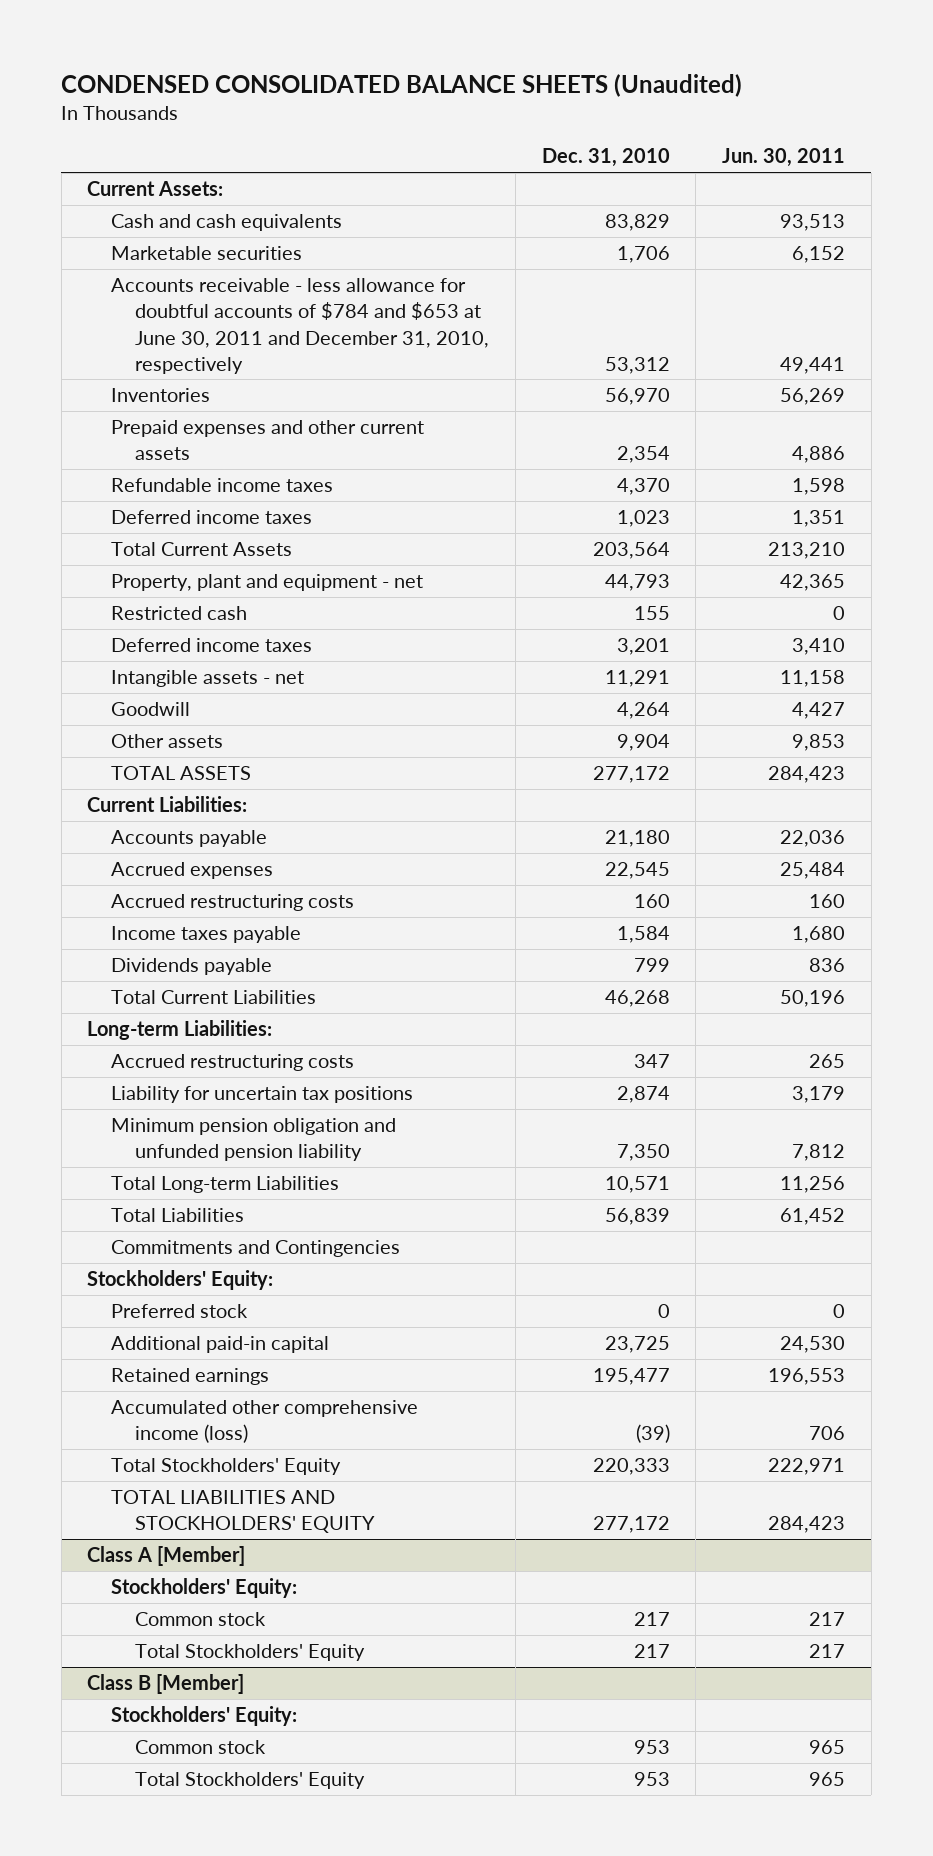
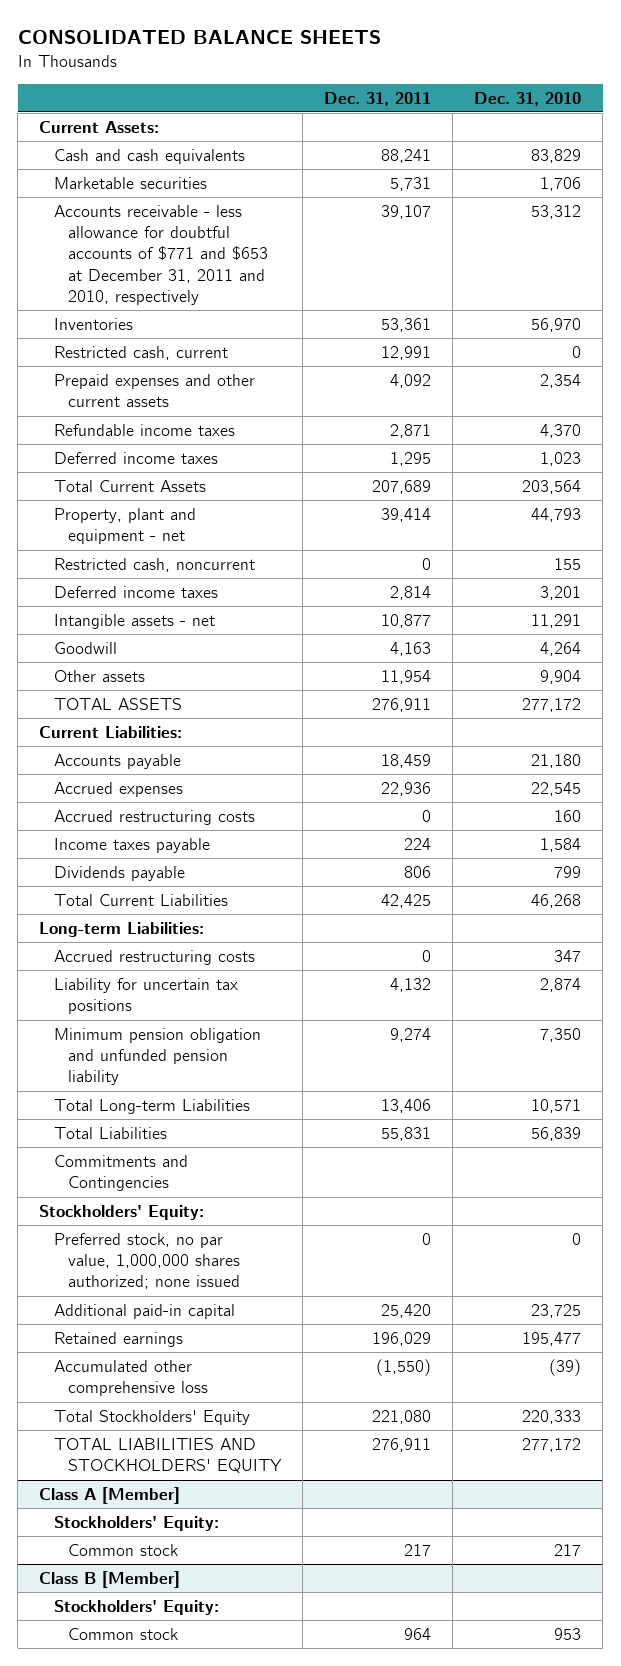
[61,73,743,97] CONDENSED CONSOLIDATED BALANCE SHEETS (Unaudited) -> [17,30,381,45] CONSOLIDATED BALANCE SHEETS
[722,148,846,168] Jun. 30, 2011 -> none
none -> [324,91,432,106] Dec. 31, 2011
[111,278,490,374] Accounts receivable - less allowance for doubtful accounts of $784 and $653 at June 30, 2011 and December 31, 2010, respectively -> [53,204,269,305] Accounts receivable - less allowance for doubtful accounts of $771 and $653 at December 31, 2011 and 2010, respectively
none -> [53,345,228,360] Restricted cash, current
[111,606,248,621] Restricted cash -> [53,557,255,572] Restricted cash, noncurrent
[111,1304,249,1319] Preferred stock -> [53,1232,241,1290] Preferred stock, no par value, 1,000,000 shares authorized; none issued
[111,1400,419,1444] Accumulated other comprehensive income (loss) -> [53,1359,209,1397] Accumulated other comprehensive loss
[135,1644,366,1662] Total Stockholders' Equity -> none
[135,1772,366,1790] Total Stockholders' Equity -> none

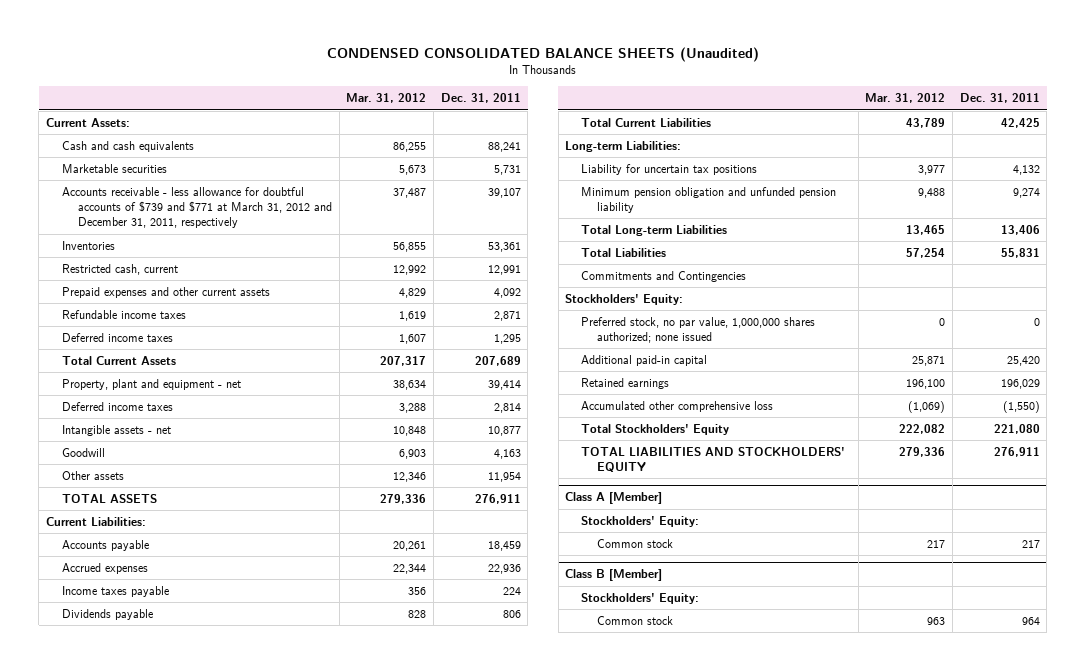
[17,30,381,45] CONSOLIDATED BALANCE SHEETS -> [326,46,759,62] CONDENSED CONSOLIDATED BALANCE SHEETS (Unaudited)
[474,91,582,106] Dec. 31, 2010 -> none
none -> [346,93,427,104] Mar. 31, 2012
[53,204,269,305] Accounts receivable - less allowance for doubtful accounts of $771 and $653 at December 31, 2011 and 2010, respectively -> [62,186,333,229] Accounts receivable - less allowance for doubtful accounts of $739 and $771 at March 31, 2012 and December 31, 2011, respectively
[53,557,255,572] Restricted cash, noncurrent -> none
[53,809,255,825] Accrued restructuring costs -> none
[53,949,255,965] Accrued restructuring costs -> none

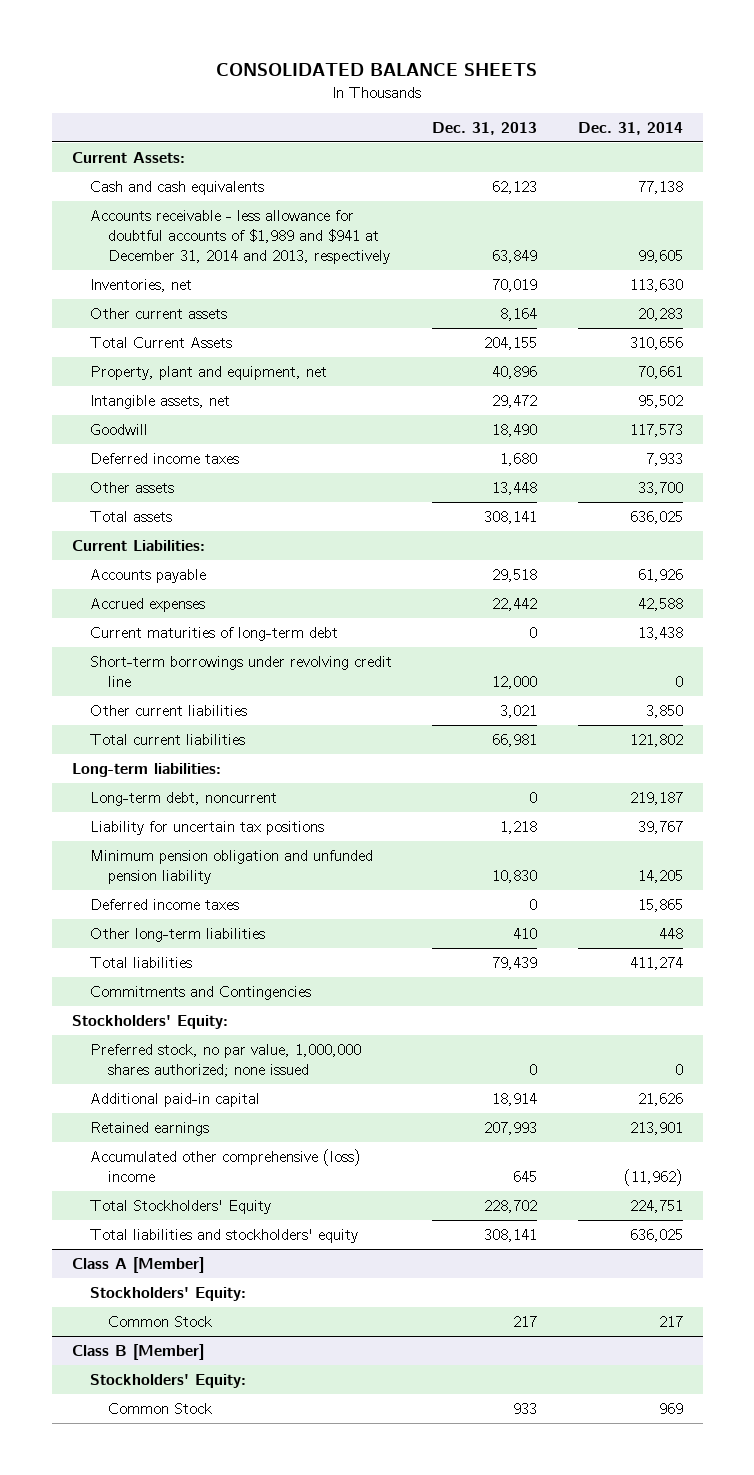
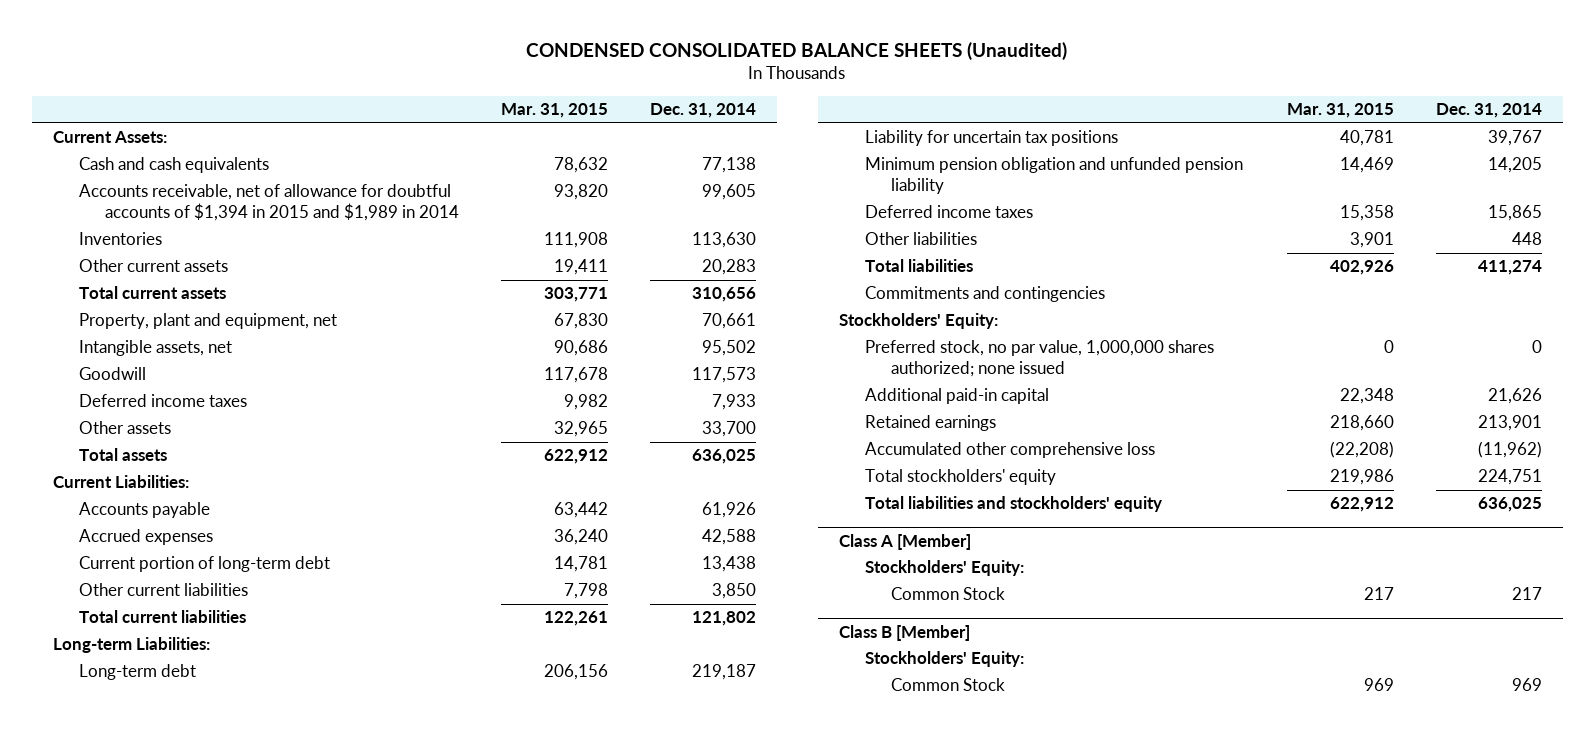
[216,63,538,77] CONSOLIDATED BALANCE SHEETS -> [526,42,1068,61] CONDENSED CONSOLIDATED BALANCE SHEETS (Unaudited)
[432,122,538,136] Dec. 31, 2013 -> none
none -> [500,103,608,119] Mar. 31, 2015
[90,209,391,265] Accounts receivable - less allowance for doubtful accounts of $1,989 and $941 at December 31, 2014 and 2013, respectively -> [78,184,459,221] Accounts receivable, net of allowance for doubtful accounts of $1,394 in 2015 and $1,989 in 2014
[90,278,193,292] Inventories, net -> [78,232,162,246] Inventories
[90,336,233,348] Total Current Assets -> [78,286,226,300] Total current assets
[90,655,393,687] Short-term borrowings under revolving credit line -> none
[90,626,339,641] Current maturities of long-term debt -> [78,556,330,573] Current portion of long-term debt
[71,762,221,777] Long-term liabilities: -> [52,637,210,654] Long-term Liabilities:
[90,791,278,806] Long-term debt, noncurrent -> [78,664,196,681] Long-term debt
[90,927,266,942] Other long-term liabilities -> [864,232,977,246] Other liabilities
[90,985,312,1000] Commitments and Contingencies -> [864,286,1105,303] Commitments and contingencies
[90,1148,362,1182] Accumulated other comprehensive (loss) income -> [864,442,1155,459] Accumulated other comprehensive loss
[90,1199,272,1214] Total Stockholders' Equity -> [864,469,1056,486] Total stockholders' equity

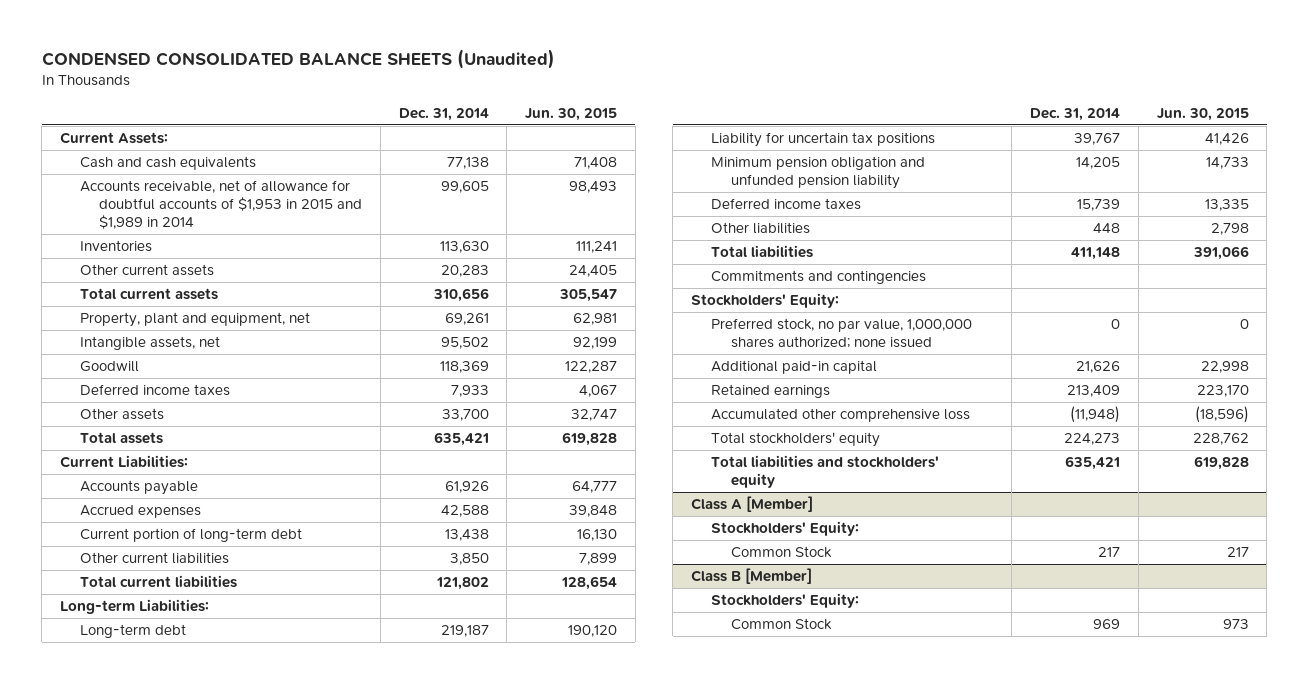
[500,103,608,119] Mar. 31, 2015 -> none
none -> [525,107,618,121] Jun. 30, 2015
[78,184,459,221] Accounts receivable, net of allowance for doubtful accounts of $1,394 in 2015 and $1,989 in 2014 -> [79,180,363,229] Accounts receivable, net of allowance for doubtful accounts of $1,953 in 2015 and $1,989 in 2014
[701,313,756,330] 70,661 -> [444,313,489,326] 69,261
[691,367,756,384] 117,573 -> [439,361,489,374] 118,369
[691,449,756,465] 636,025 -> [433,432,489,447] 635,421
[1487,205,1542,222] 15,865 -> [1077,199,1121,212] 15,739
[1477,260,1542,276] 411,274 -> [1071,247,1121,261] 411,148
[1477,415,1542,432] 213,901 -> [1067,385,1121,398] 213,409
[1477,441,1542,459] (11,962) -> [1070,406,1121,424] (11,948)
[1477,469,1542,486] 224,751 -> [1064,433,1121,446] 224,273
[1477,497,1542,513] 636,025 -> [1065,456,1121,471] 635,421

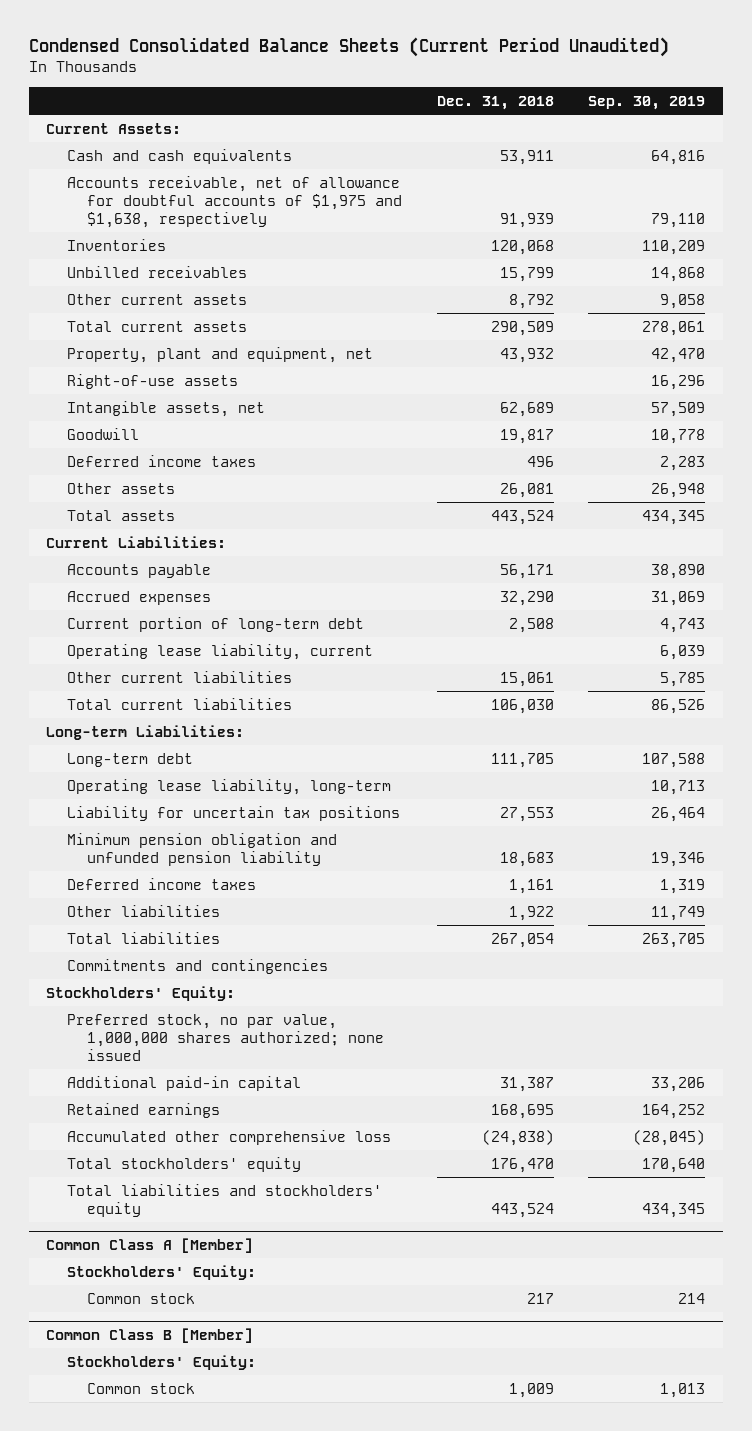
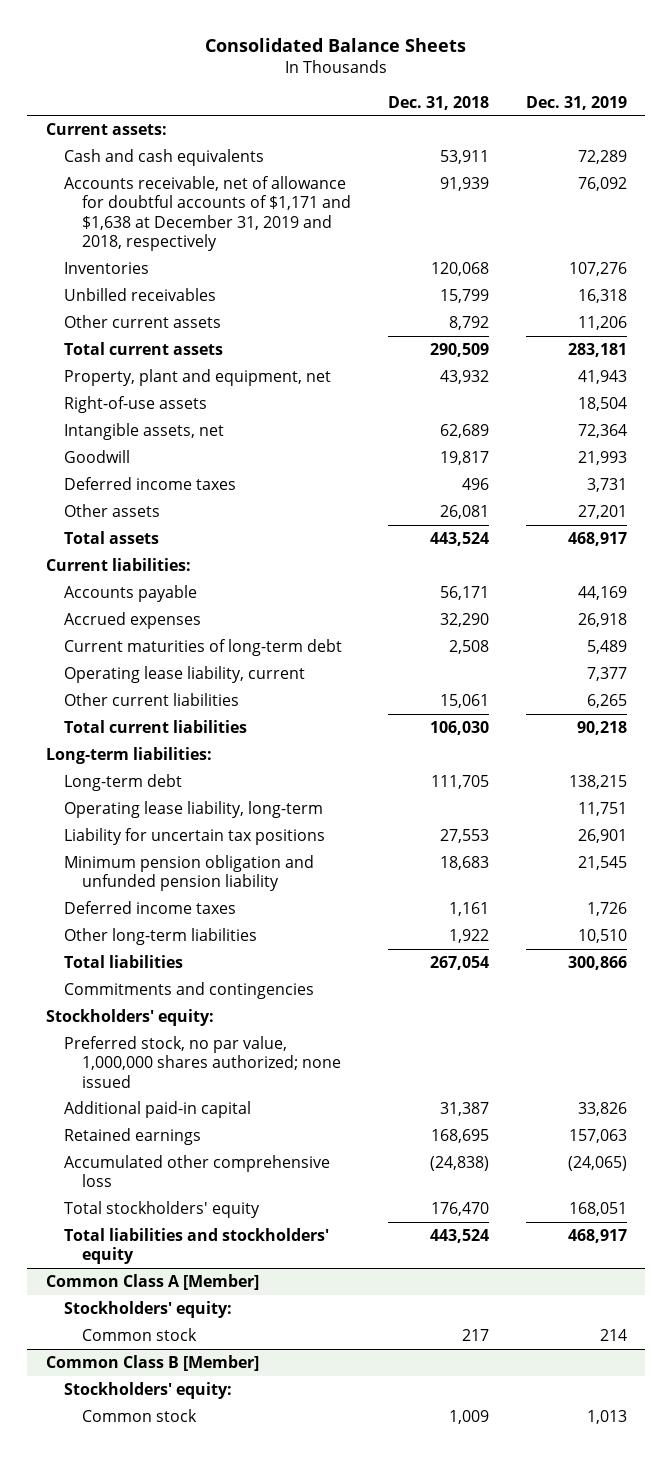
[28,37,669,58] Condensed Consolidated Balance Sheets (Current Period Unaudited) -> [205,37,467,52] Consolidated Balance Sheets
[588,95,706,110] Sep. 30, 2019 -> none
none -> [525,95,627,110] Dec. 31, 2019
[46,122,182,134] Current Assets: -> [45,123,167,136] Current assets:
[66,175,402,229] Accounts receivable, net of allowance for doubtful accounts of $1,975 and $1,638, respectively -> [64,176,352,251] Accounts receivable, net of allowance for doubtful accounts of $1,171 and $1,638 at December 31, 2019 and 2018, respectively
[46,535,227,548] Current Liabilities: -> [45,558,191,572] Current liabilities:
[66,616,364,632] Current portion of long-term debt -> [64,639,343,657] Current maturities of long-term debt
[46,724,245,740] Long-term Liabilities: -> [45,747,212,765] Long-term liabilities:
[66,904,220,917] Other liabilities -> [64,928,258,946] Other long-term liabilities
[46,985,236,1001] Stockholders' Equity: -> [45,1009,214,1027] Stockholders' equity:
[66,1264,256,1280] Stockholders' Equity: -> [64,1301,233,1319] Stockholders' equity:
[66,1354,256,1370] Stockholders' Equity: -> [64,1382,233,1400] Stockholders' equity:

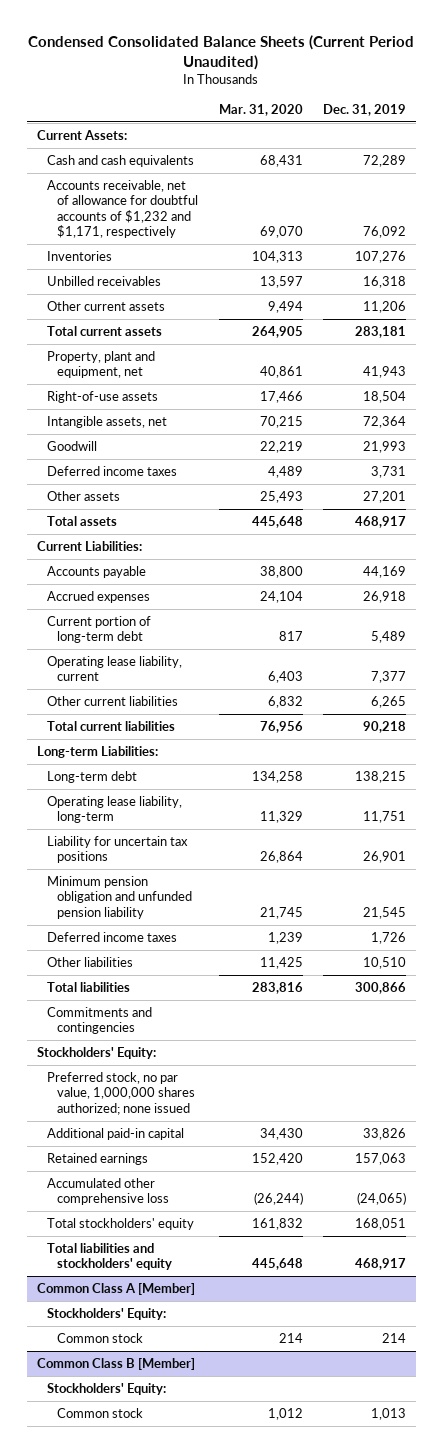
[205,37,467,52] Consolidated Balance Sheets -> [28,35,415,70] Condensed Consolidated Balance Sheets (Current Period Unaudited)
[388,95,490,110] Dec. 31, 2018 -> none
none -> [218,104,303,117] Mar. 31, 2020
[45,123,167,136] Current assets: -> [37,129,128,140] Current Assets:
[64,176,352,251] Accounts receivable, net of allowance for doubtful accounts of $1,171 and $1,638 at December 31, 2019 and 2018, respectively -> [47,179,199,239] Accounts receivable, net of allowance for doubtful accounts of $1,232 and $1,171, respectively
[45,558,191,572] Current liabilities: -> [37,540,143,551] Current Liabilities:
[64,639,343,657] Current maturities of long-term debt -> [47,615,152,644] Current portion of long-term debt
[45,747,212,765] Long-term liabilities: -> [37,745,159,758] Long-term Liabilities:
[64,928,258,946] Other long-term liabilities -> [47,956,134,967] Other liabilities
[45,1009,214,1027] Stockholders' equity: -> [37,1046,157,1059] Stockholders' Equity:
[64,1301,233,1319] Stockholders' equity: -> [47,1307,167,1320] Stockholders' Equity:
[64,1382,233,1400] Stockholders' equity: -> [47,1382,167,1395] Stockholders' Equity:

